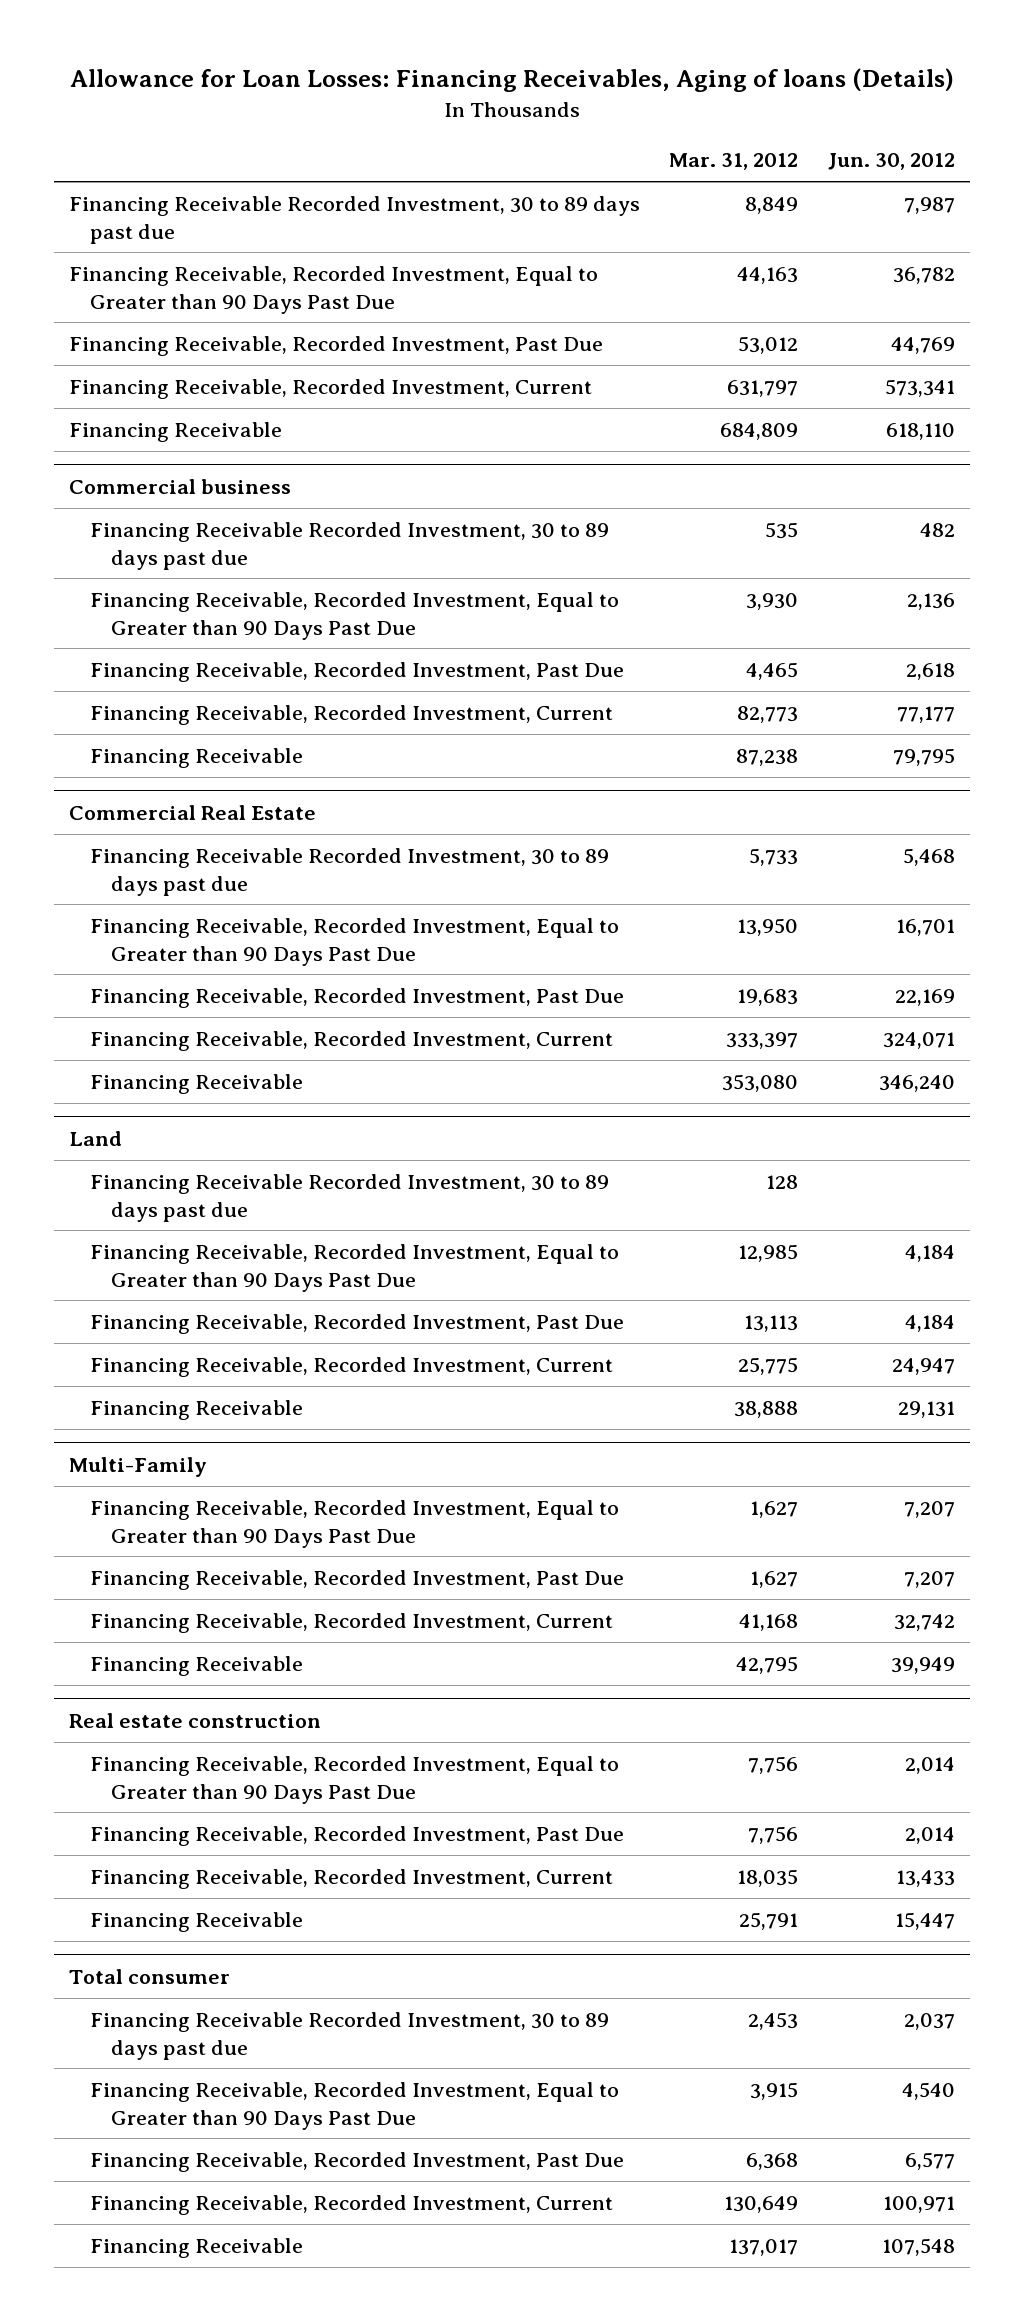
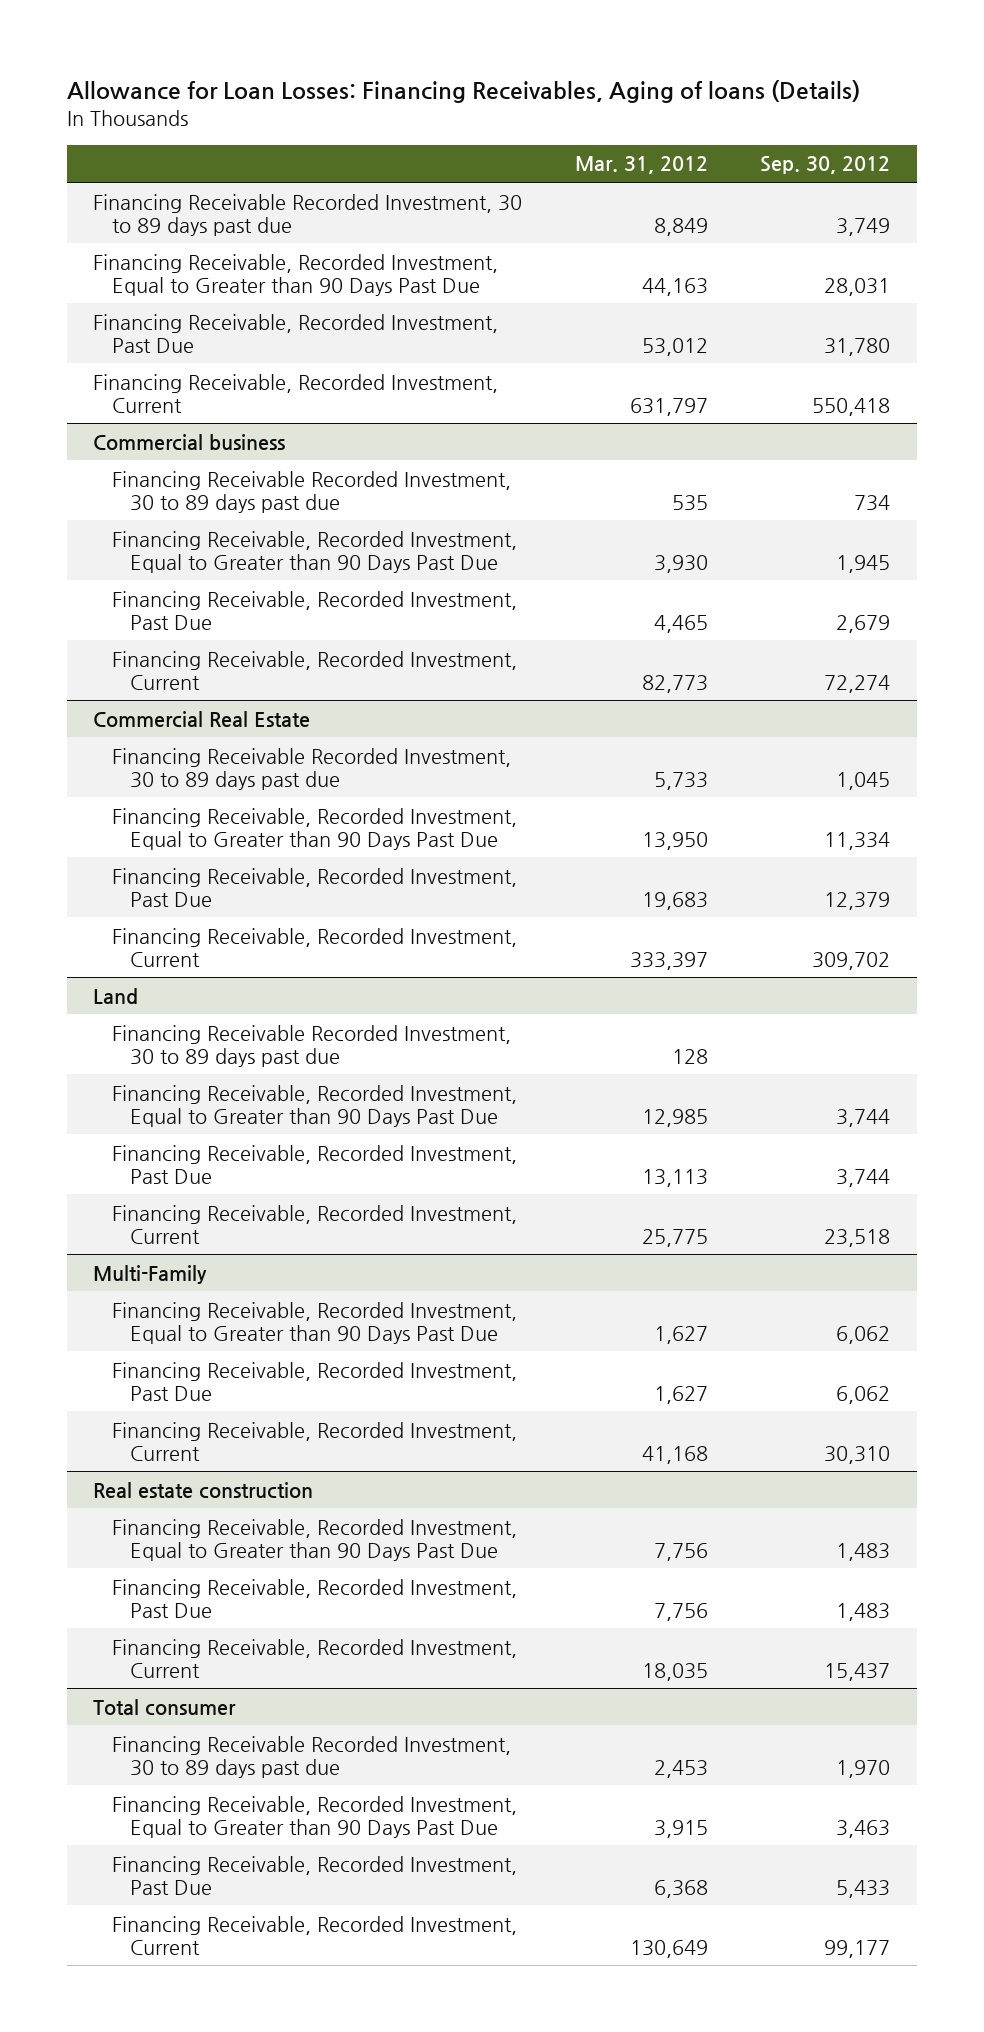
[827,153,955,171] Jun. 30, 2012 -> none
none -> [760,156,891,175] Sep. 30, 2012
[68,421,282,442] Financing Receivable -> none
[89,747,303,768] Financing Receivable -> none
[89,1073,303,1094] Financing Receivable -> none
[89,1399,303,1420] Financing Receivable -> none
[89,1655,303,1676] Financing Receivable -> none
[89,1911,303,1932] Financing Receivable -> none
[89,2237,303,2258] Financing Receivable -> none

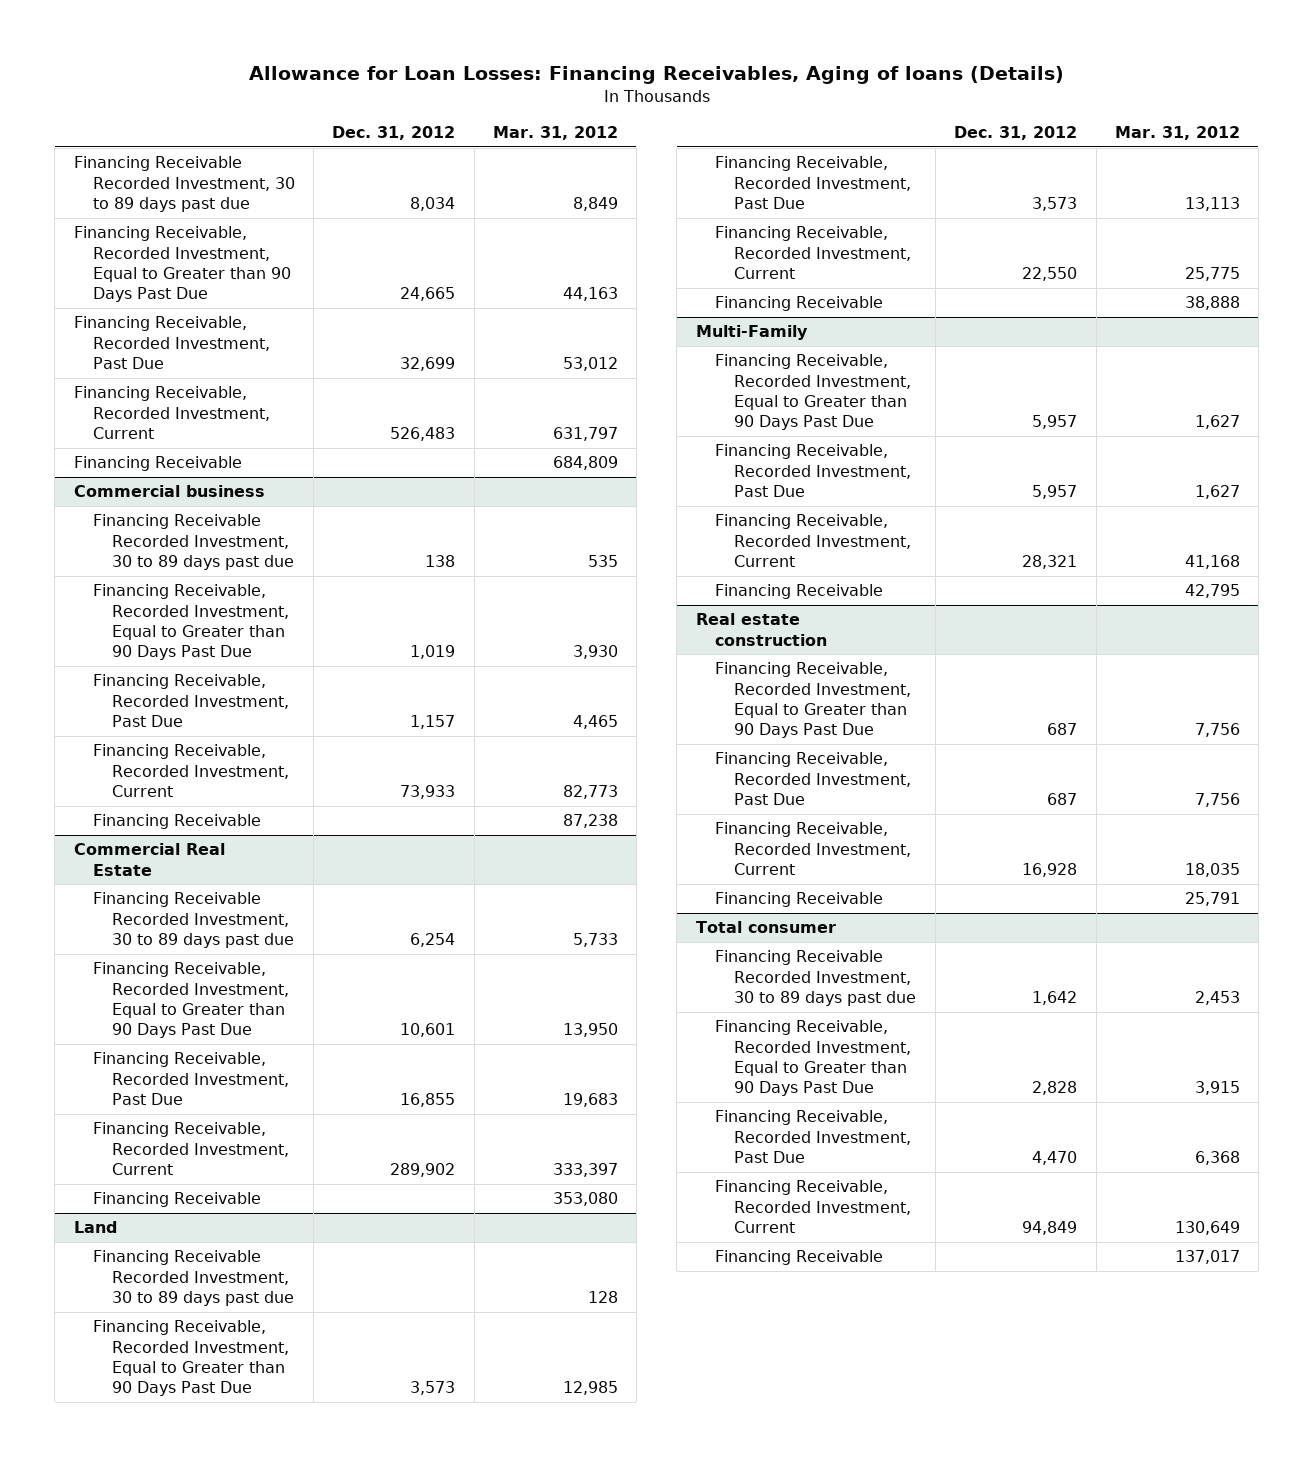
[760,156,891,175] Sep. 30, 2012 -> none
none -> [332,126,456,141] Dec. 31, 2012
none -> [73,456,242,472] Financing Receivable
none -> [92,814,261,830] Financing Receivable
none -> [92,1192,261,1208] Financing Receivable
none -> [714,296,883,312] Financing Receivable
none -> [714,584,883,600] Financing Receivable
none -> [714,892,883,908] Financing Receivable
none -> [714,1250,883,1266] Financing Receivable

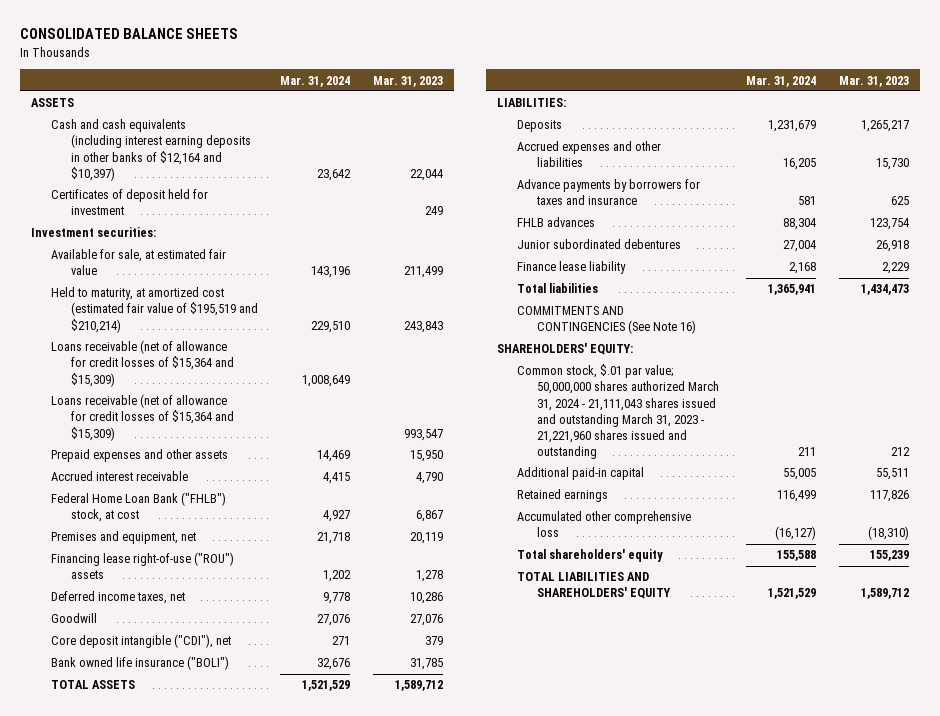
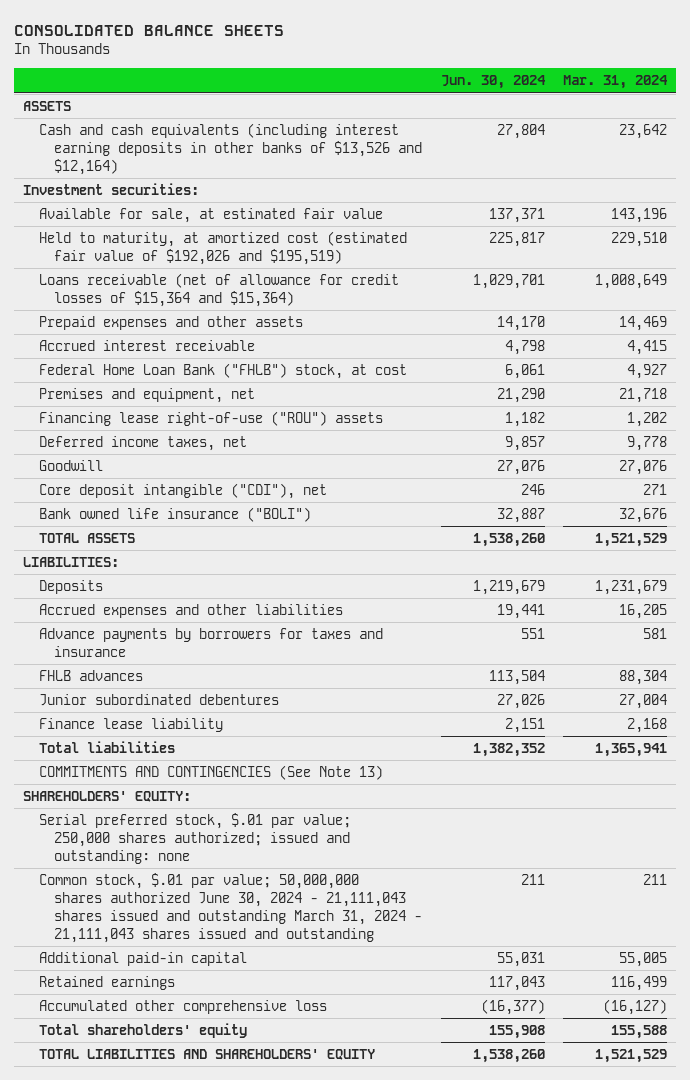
[372,75,443,87] Mar. 31, 2023 -> none
none -> [440,75,546,90] Jun. 30, 2024
[51,189,209,216] Certificates of deposit held for investment -> none
[51,119,251,181] Cash and cash equivalents (including interest earning deposits in other banks of $12,164 and $10,397) -> [38,123,423,175] Cash and cash equivalents (including interest earning deposits in other banks of $13,526 and $12,164)
[51,394,234,441] Loans receivable (net of allowance for credit losses of $15,364 and $15,309) -> none
[51,287,258,333] Held to maturity, at amortized cost (estimated fair value of $195,519 and $210,214) -> [38,231,407,265] Held to maturity, at amortized cost (estimated fair value of $192,026 and $195,519)
[51,340,234,387] Loans receivable (net of allowance for credit losses of $15,364 and $15,309) -> [38,273,399,307] Loans receivable (net of allowance for credit losses of $15,364 and $15,364)
[516,306,696,335] COMMITMENTS AND CONTINGENCIES (See Note 16) -> [38,765,383,781] COMMITMENTS AND CONTINGENCIES (See Note 13)
none -> [38,813,351,864] Serial preferred stock, $.01 par value; 250,000 shares authorized; issued and outstanding: none
[516,364,719,460] Common stock, $.01 par value; 50,000,000 shares authorized March 31, 2024 - 21,111,043 shares issued and outstanding March 31, 2023 - 21,221,960 shares issued and outstanding -> [38,873,423,943] Common stock, $.01 par value; 50,000,000 shares authorized June 30, 2024 - 21,111,043 shares issued and outstanding March 31, 2024 - 21,111,043 shares issued and outstanding

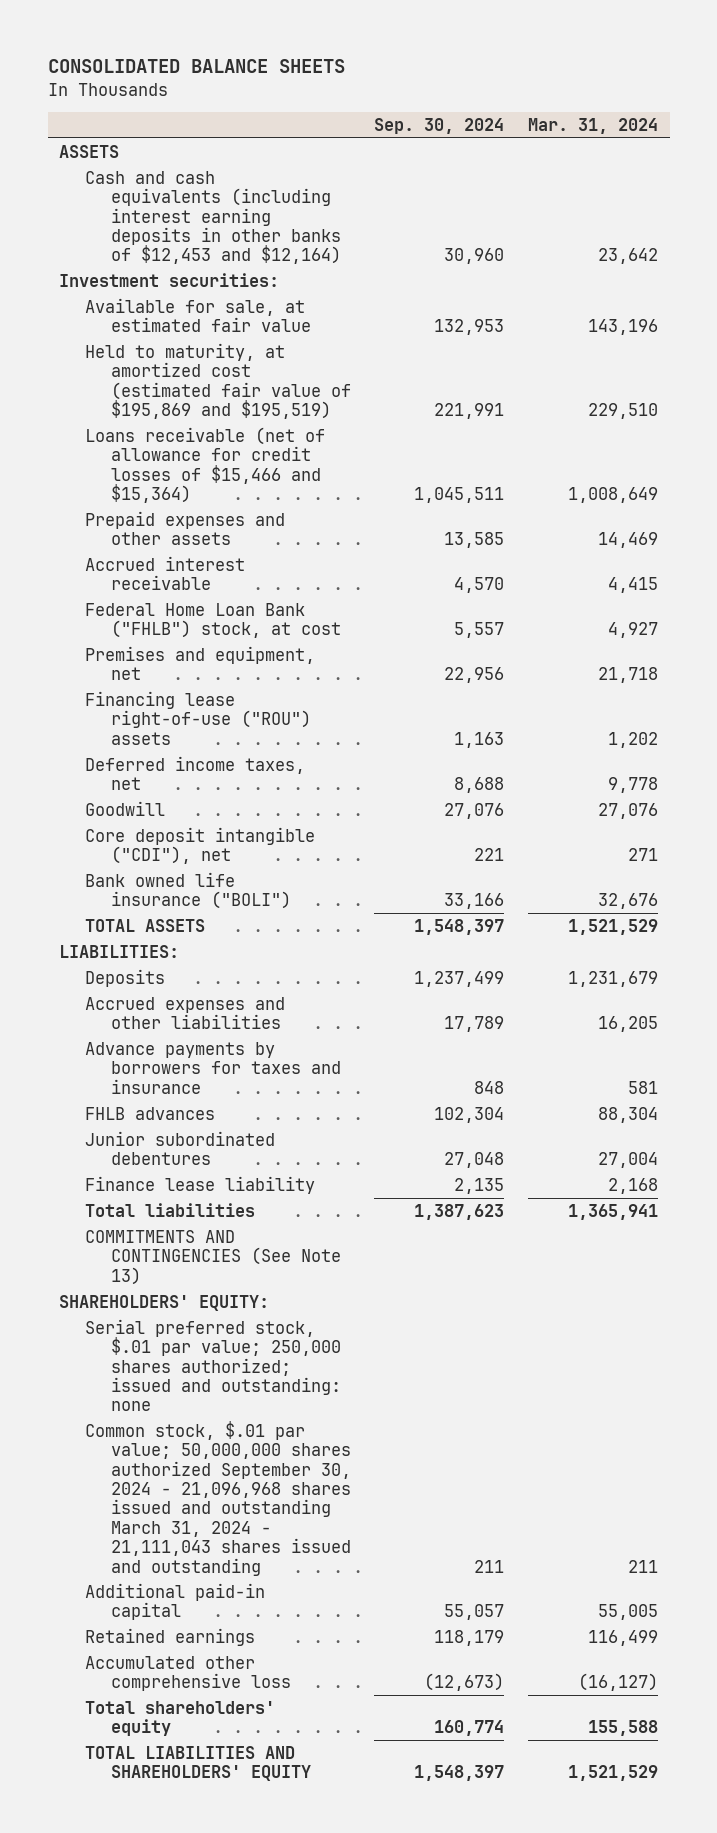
[440,75,546,90] Jun. 30, 2024 -> none
none -> [374,118,505,135] Sep. 30, 2024
[38,123,423,175] Cash and cash equivalents (including interest earning deposits in other banks of $13,526 and $12,164) -> [85,170,341,265] Cash and cash equivalents (including interest earning deposits in other banks of $12,453 and $12,164)
[38,231,407,265] Held to maturity, at amortized cost (estimated fair value of $192,026 and $195,519) -> [85,342,351,420] Held to maturity, at amortized cost (estimated fair value of $195,869 and $195,519)
[38,273,399,307] Loans receivable (net of allowance for credit losses of $15,364 and $15,364) -> [85,426,326,504] Loans receivable (net of allowance for credit losses of $15,466 and $15,364)
[38,873,423,943] Common stock, $.01 par value; 50,000,000 shares authorized June 30, 2024 - 21,111,043 shares issued and outstanding March 31, 2024 - 21,111,043 shares issued and outstanding -> [85,1420,351,1576] Common stock, $.01 par value; 50,000,000 shares authorized September 30, 2024 - 21,096,968 shares issued and outstanding March 31, 2024 - 21,111,043 shares issued and outstanding

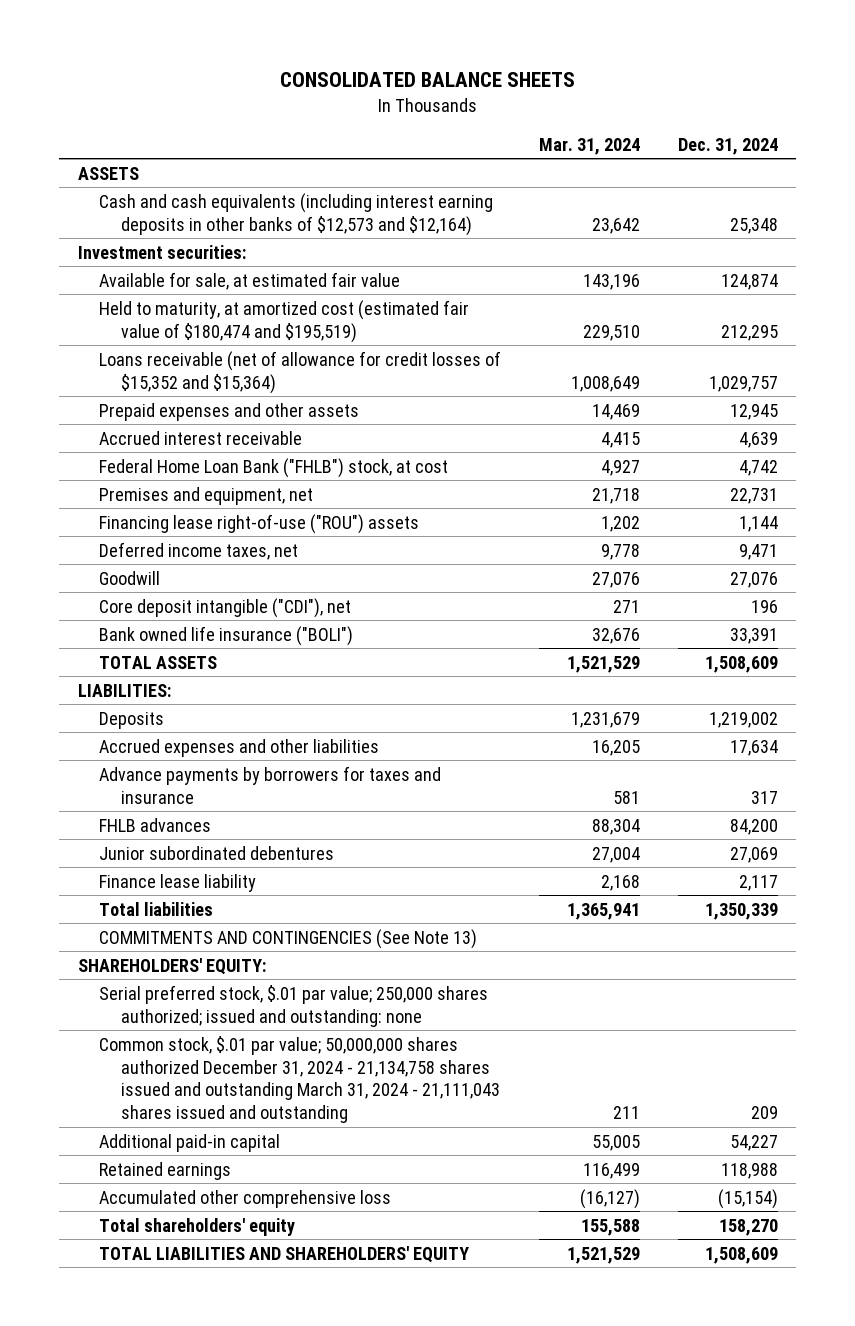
[374,118,505,135] Sep. 30, 2024 -> none
none -> [677,137,778,155] Dec. 31, 2024
[85,170,341,265] Cash and cash equivalents (including interest earning deposits in other banks of $12,453 and $12,164) -> [99,192,494,236] Cash and cash equivalents (including interest earning deposits in other banks of $12,573 and $12,164)
[85,342,351,420] Held to maturity, at amortized cost (estimated fair value of $195,869 and $195,519) -> [99,299,470,343] Held to maturity, at amortized cost (estimated fair value of $180,474 and $195,519)
[85,426,326,504] Loans receivable (net of allowance for credit losses of $15,466 and $15,364) -> [99,350,502,394] Loans receivable (net of allowance for credit losses of $15,352 and $15,364)
[85,1420,351,1576] Common stock, $.01 par value; 50,000,000 shares authorized September 30, 2024 - 21,096,968 shares issued and outstanding March 31, 2024 - 21,111,043 shares issued and outstanding -> [99,1035,500,1124] Common stock, $.01 par value; 50,000,000 shares authorized December 31, 2024 - 21,134,758 shares issued and outstanding March 31, 2024 - 21,111,043 shares issued and outstanding

